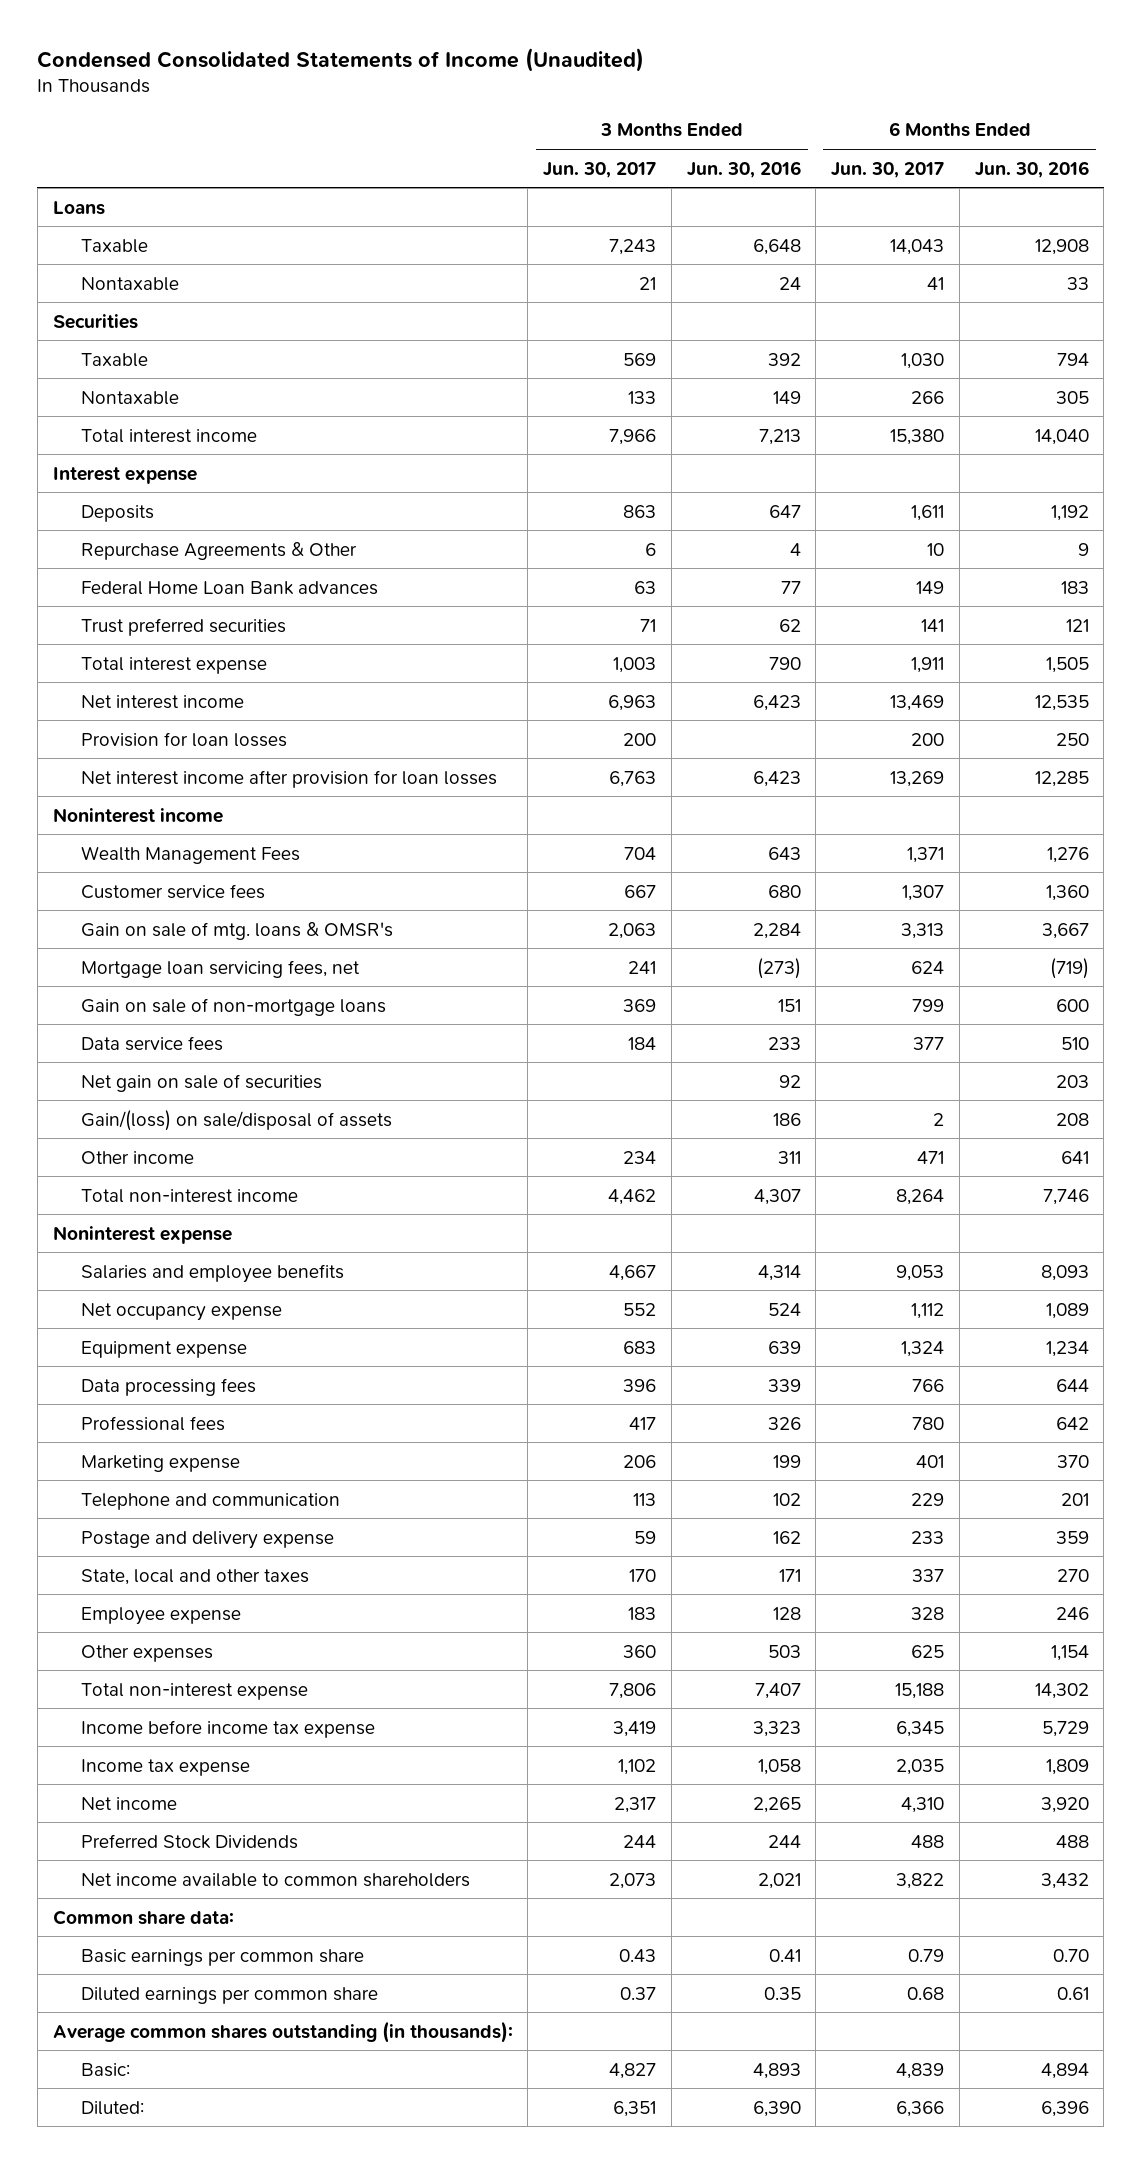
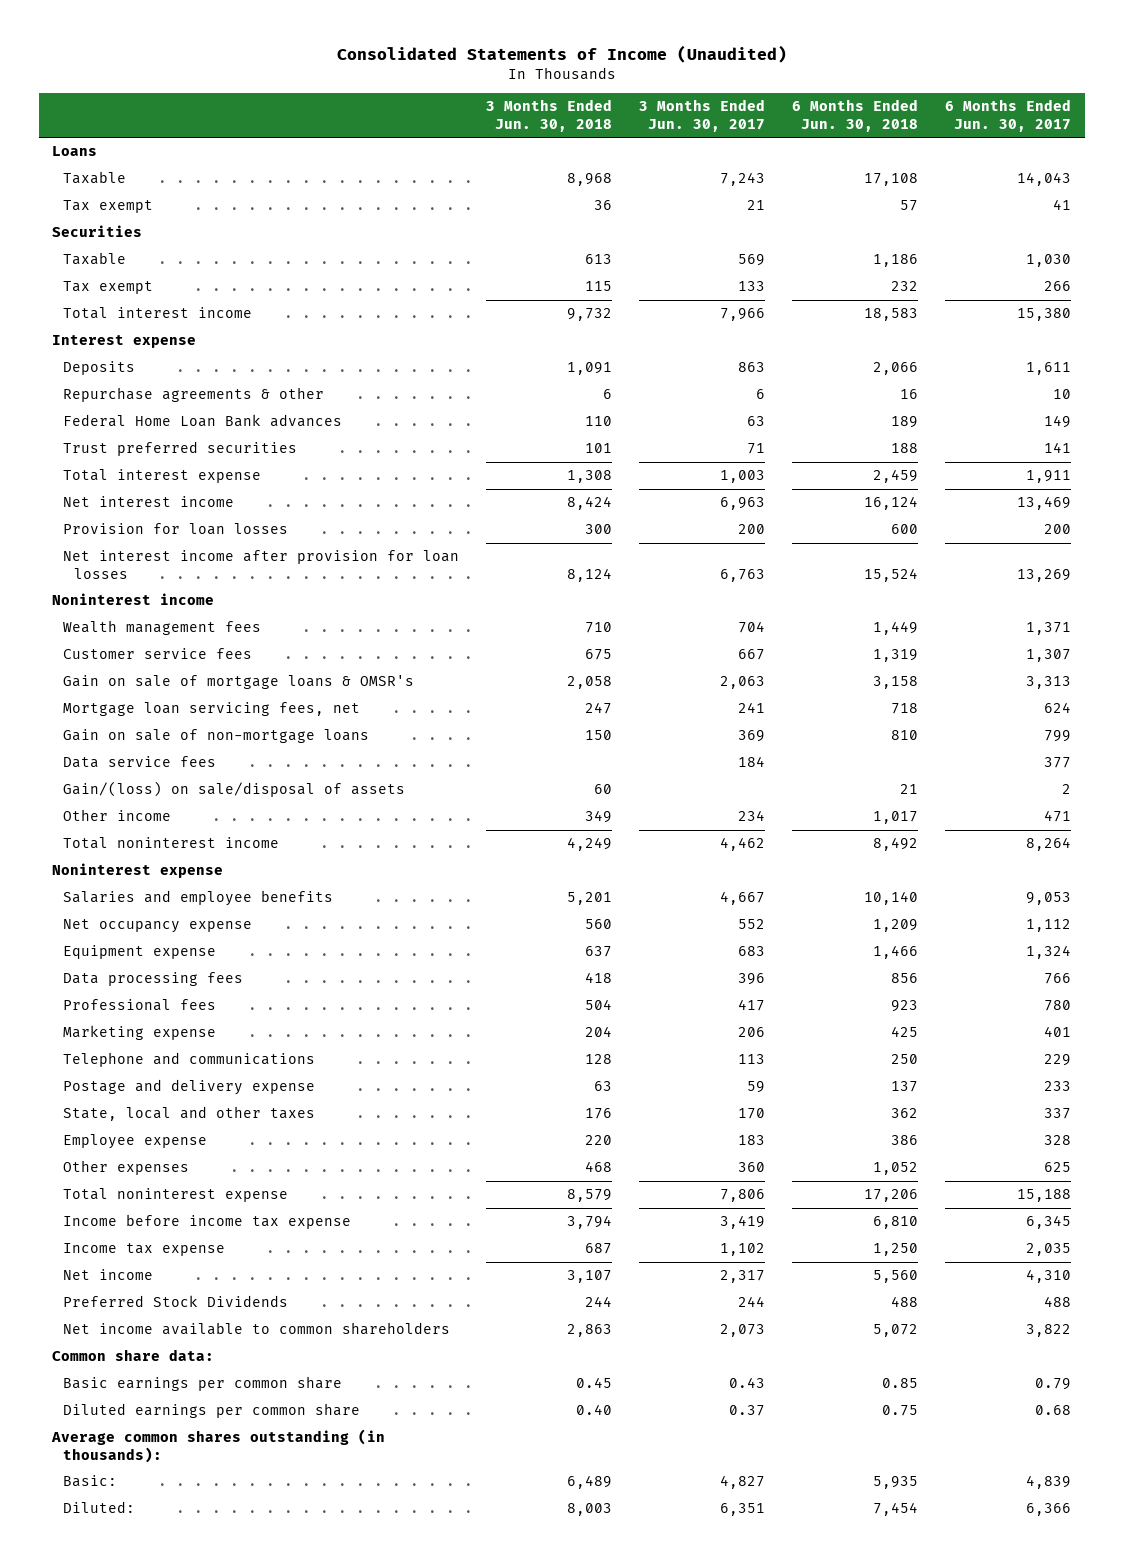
[37,47,645,72] Condensed Consolidated Statements of Income (Unaudited) -> [336,45,787,64] Consolidated Statements of Income (Unaudited)
[686,160,801,178] Jun. 30, 2016 -> none
[974,160,1089,178] Jun. 30, 2016 -> none
none -> [486,99,613,132] 3 Months Ended Jun. 30, 2018
none -> [792,99,919,132] 6 Months Ended Jun. 30, 2018
[81,276,180,291] Nontaxable -> [63,200,154,214] Tax exempt
[81,390,180,405] Nontaxable -> [63,281,154,295] Tax exempt
[81,541,358,560] Repurchase Agreements & Other -> [63,387,325,403] Repurchase agreements & other
[81,845,301,864] Wealth Management Fees -> [63,620,262,636] Wealth management fees
[81,921,394,940] Gain on sale of mtg. loans & OMSR's -> [63,675,415,690] Gain on sale of mortgage loans & OMSR's
[81,1073,323,1092] Net gain on sale of securities -> none
[81,1188,299,1203] Total non-interest income -> [63,837,280,850] Total noninterest income
[81,1492,341,1510] Telephone and communication -> [63,1052,316,1068] Telephone and communications
[81,1682,309,1700] Total non-interest expense -> [63,1188,289,1203] Total noninterest expense

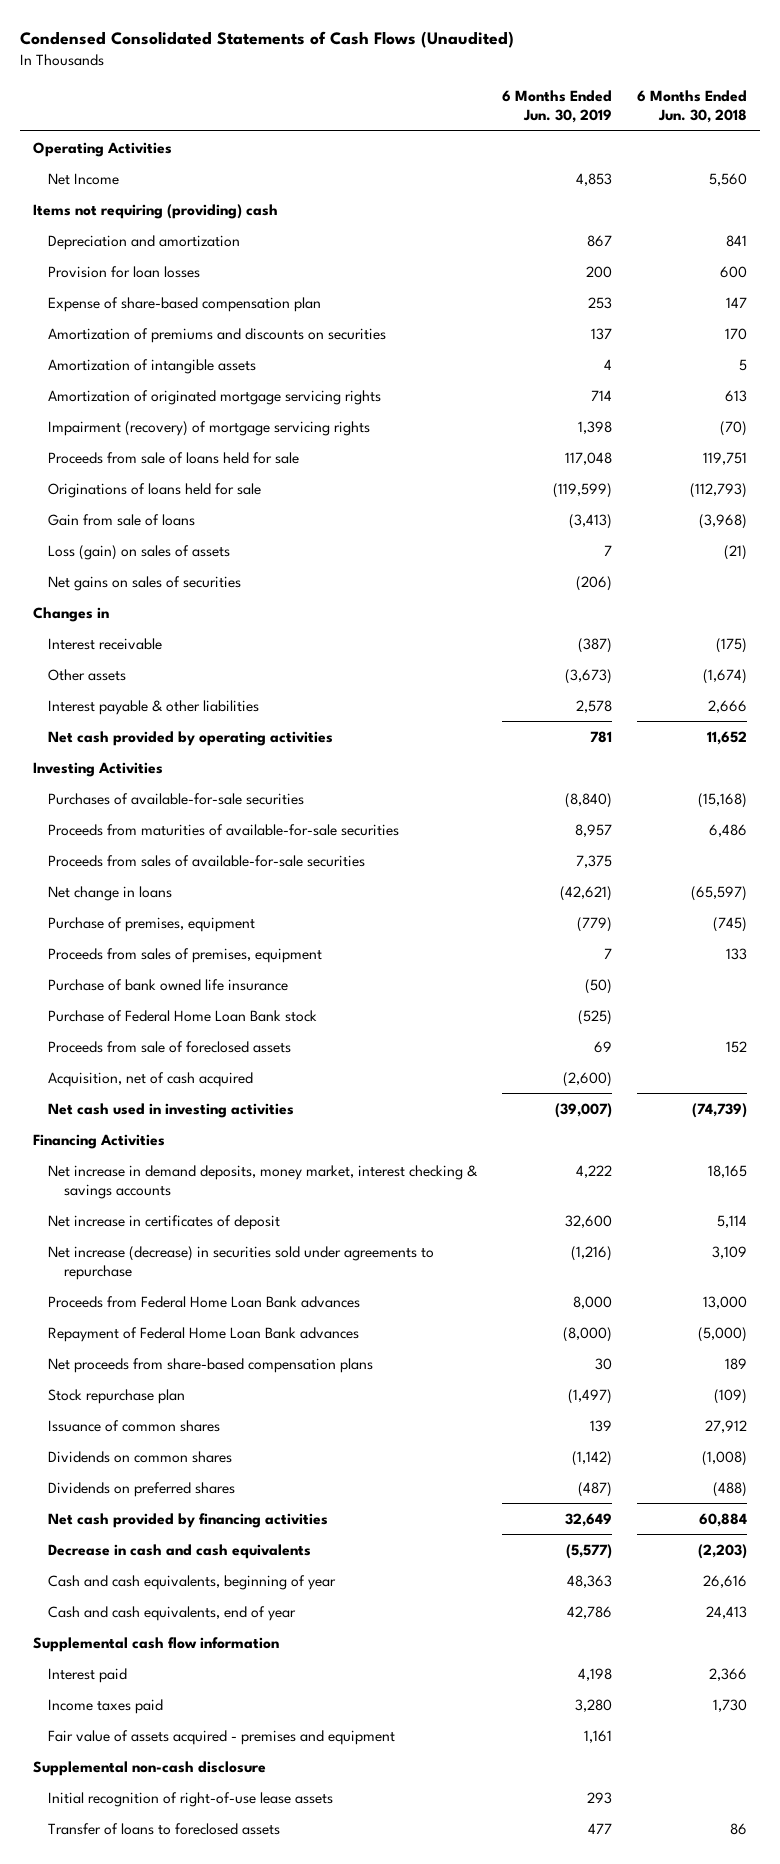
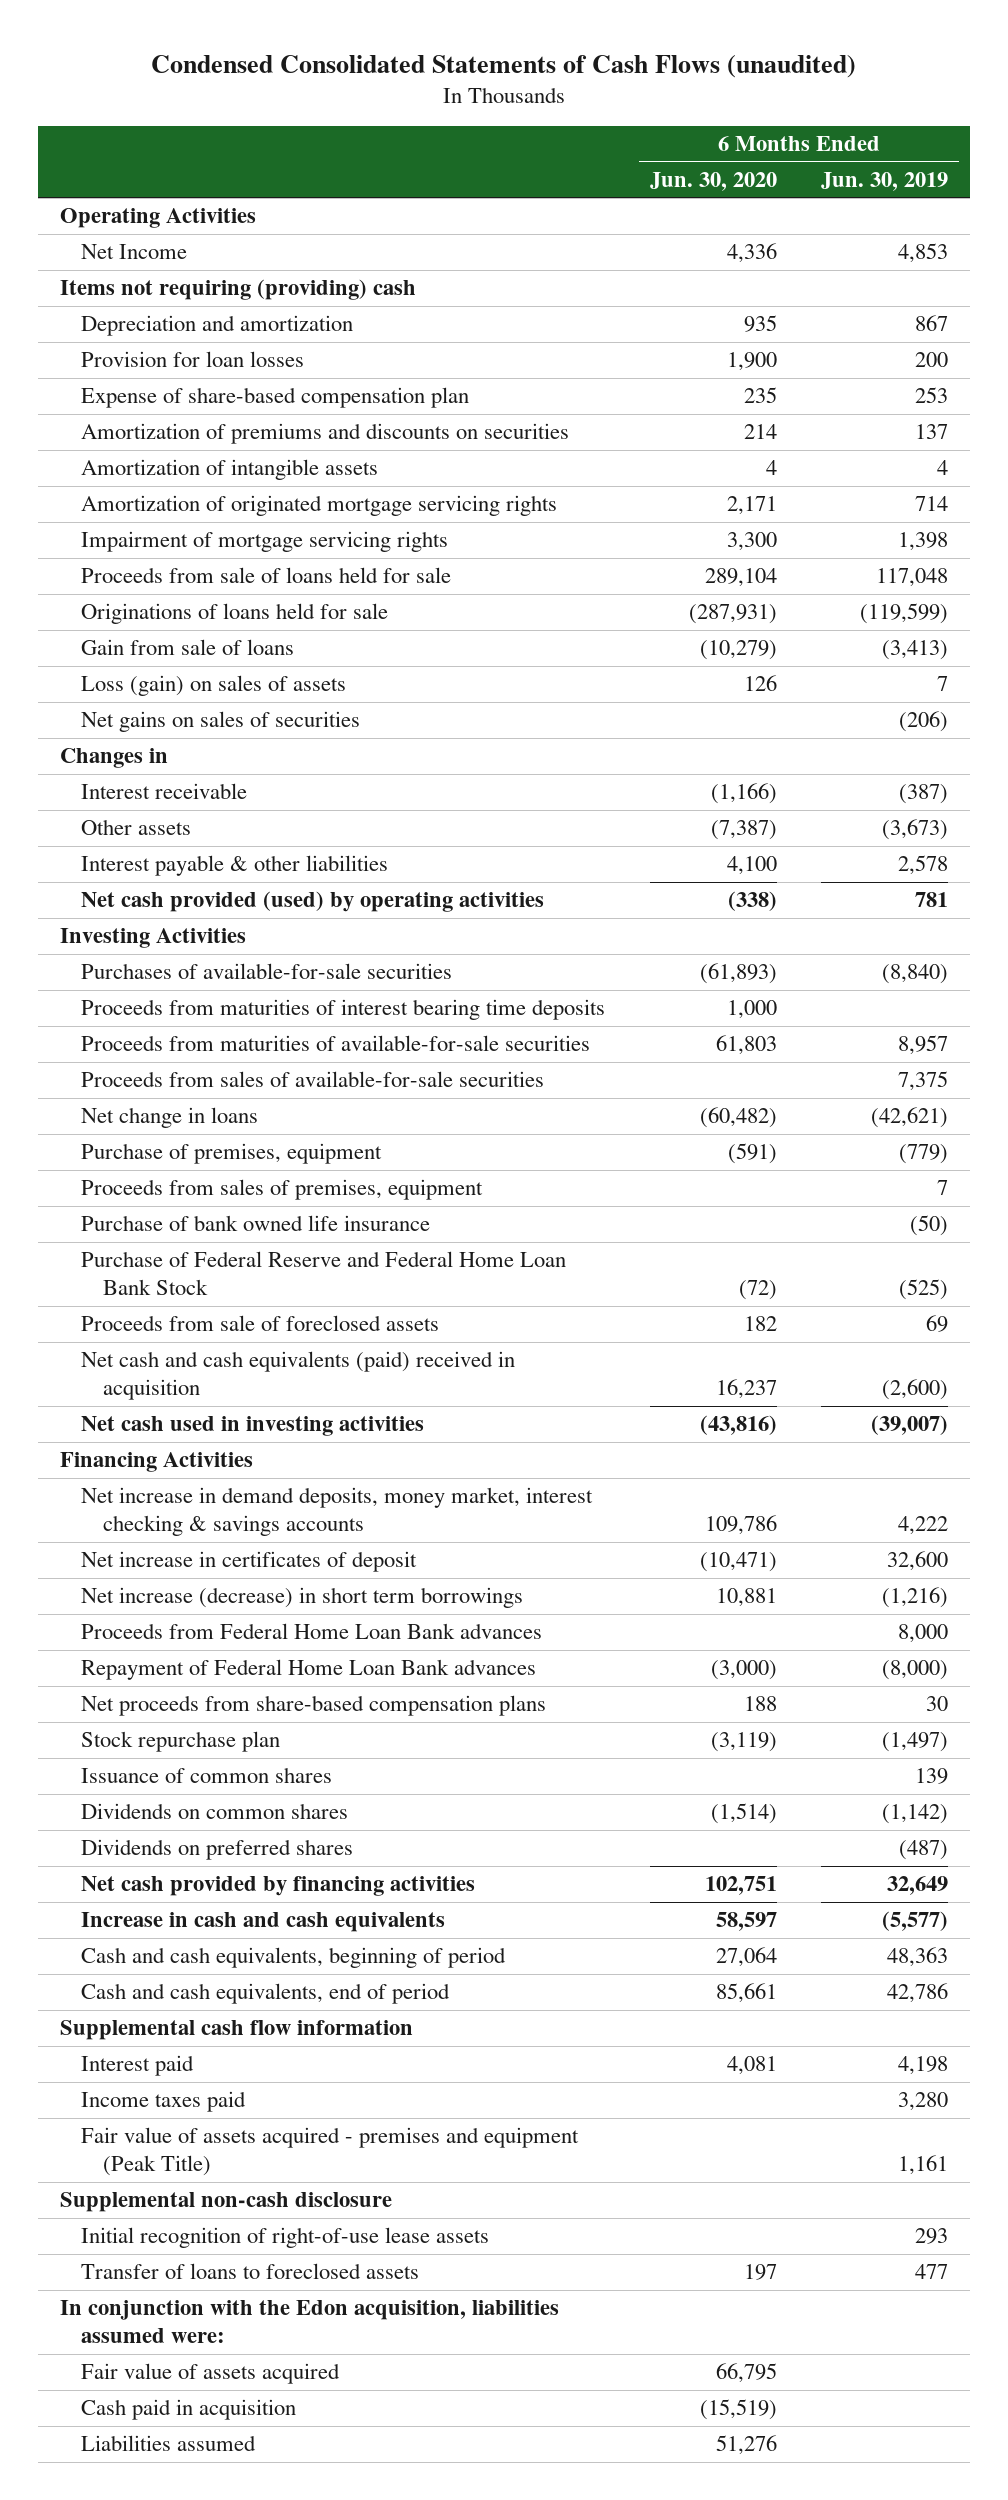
[20,31,515,49] Condensed Consolidated Statements of Cash Flows (Unaudited) -> [150,54,856,78] Condensed Consolidated Statements of Cash Flows (unaudited)
[637,89,748,124] 6 Months Ended Jun. 30, 2018 -> none
none -> [649,171,777,191] Jun. 30, 2020
[48,420,371,436] Impairment (recovery) of mortgage servicing rights -> [81,531,449,553] Impairment of mortgage servicing rights
[48,730,334,746] Net cash provided by operating activities -> [81,891,545,913] Net cash provided (used) by operating activities
none -> [81,999,606,1021] Proceeds from maturities of interest bearing time deposits
[48,1009,318,1022] Purchase of Federal Home Loan Bank stock -> [81,1251,567,1296] Purchase of Federal Reserve and Federal Home Loan Bank Stock
[48,1071,254,1087] Acquisition, net of cash acquired -> [81,1351,516,1401] Net cash and cash equivalents (paid) received in acquisition
[48,1245,435,1280] Net increase (decrease) in securities sold under agreements to repurchase -> [81,1587,524,1609] Net increase (decrease) in short term borrowings
[48,1543,312,1559] Decrease in cash and cash equivalents -> [81,1912,446,1933] Increase in cash and cash equivalents
[48,1574,337,1590] Cash and cash equivalents, beginning of year -> [81,1947,507,1969] Cash and cash equivalents, beginning of period
[48,1605,297,1621] Cash and cash equivalents, end of year -> [81,1983,451,2005] Cash and cash equivalents, end of period
[48,1729,396,1745] Fair value of assets acquired - premises and equipment -> [81,2127,580,2177] Fair value of assets acquired - premises and equipment (Peak Title)
none -> [59,2300,559,2344] In conjunction with the Edon acquisition, liabilities assumed were:
none -> [81,2363,341,2385] Fair value of assets acquired
none -> [81,2399,297,2421] Cash paid in acquisition
none -> [81,2435,257,2452] Liabilities assumed

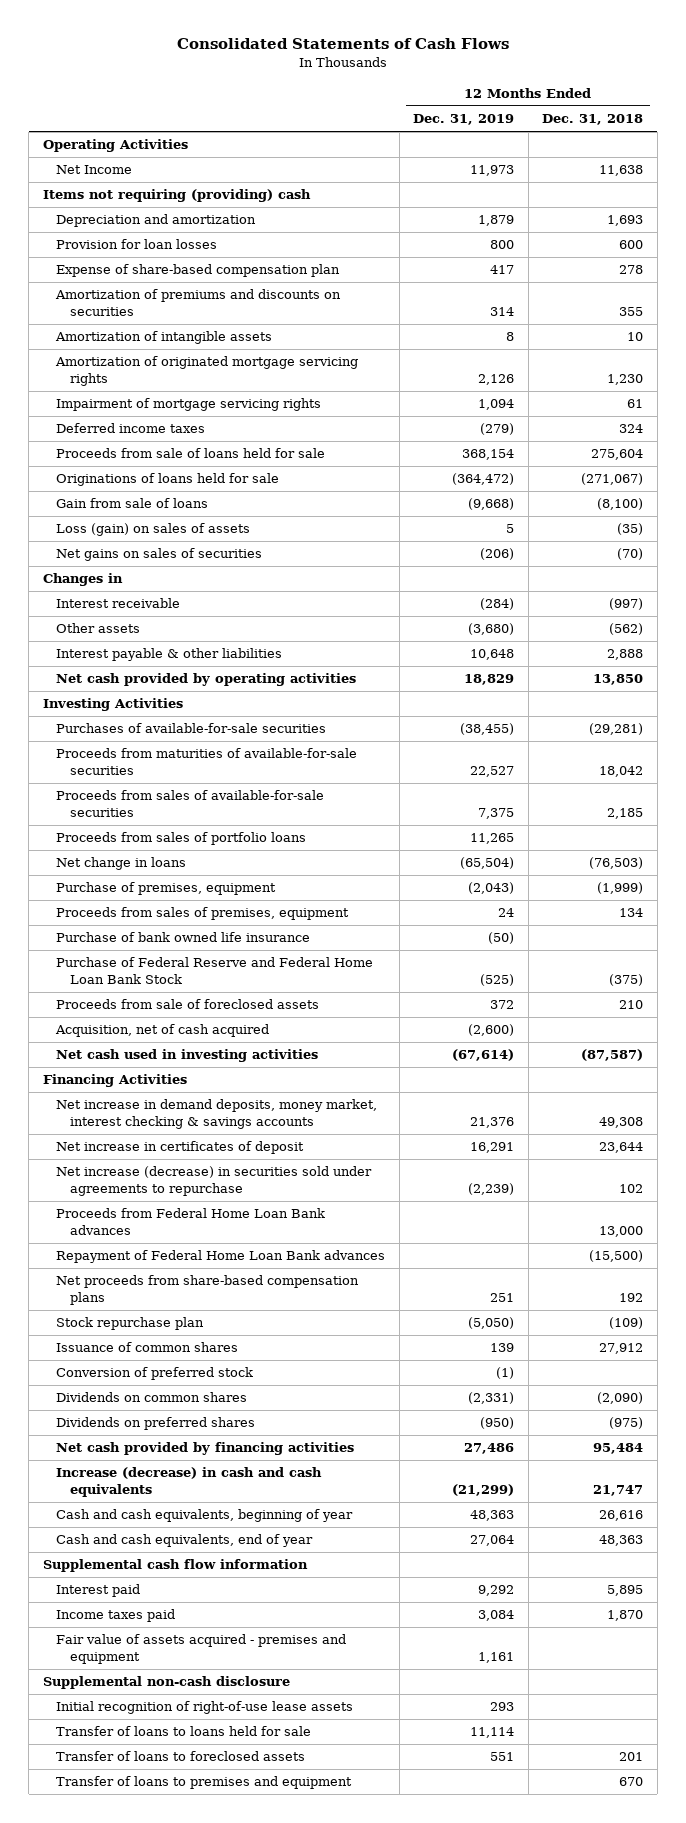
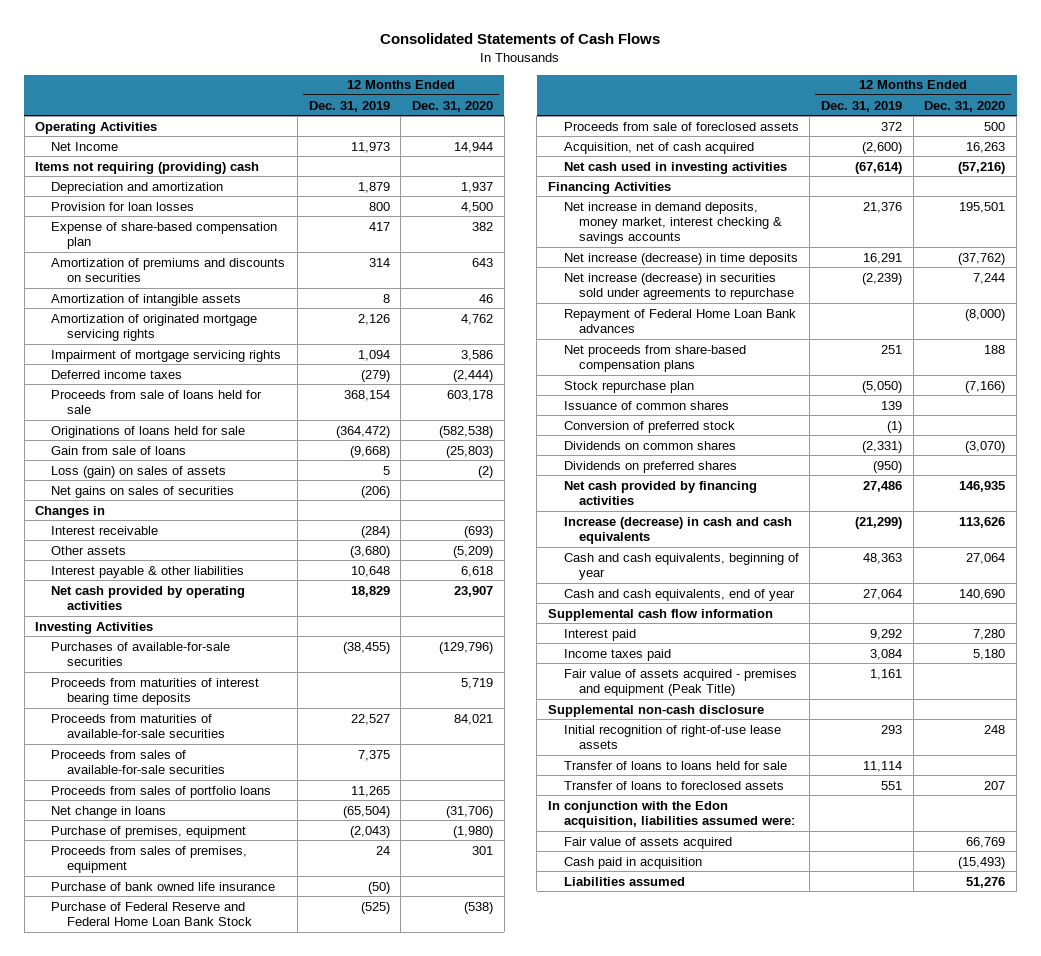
[542,114,644,126] Dec. 31, 2018 -> none
none -> [412,100,494,112] Dec. 31, 2020
none -> [51,677,260,705] Proceeds from maturities of interest bearing time deposits
[56,1141,305,1155] Net increase in certificates of deposit -> [563,252,798,265] Net increase (decrease) in time deposits
[56,1208,326,1235] Proceeds from Federal Home Loan Bank advances -> none
[56,1634,347,1664] Fair value of assets acquired - premises and equipment -> [563,668,797,696] Fair value of assets acquired - premises and equipment (Peak Title)
[56,1776,353,1790] Transfer of loans to premises and equipment -> none
none -> [547,800,795,828] In conjunction with the Edon acquisition, liabilities assumed were:
none -> [563,836,732,849] Fair value of assets acquired
none -> [563,856,702,869] Cash paid in acquisition
none -> [563,876,685,886] Liabilities assumed

